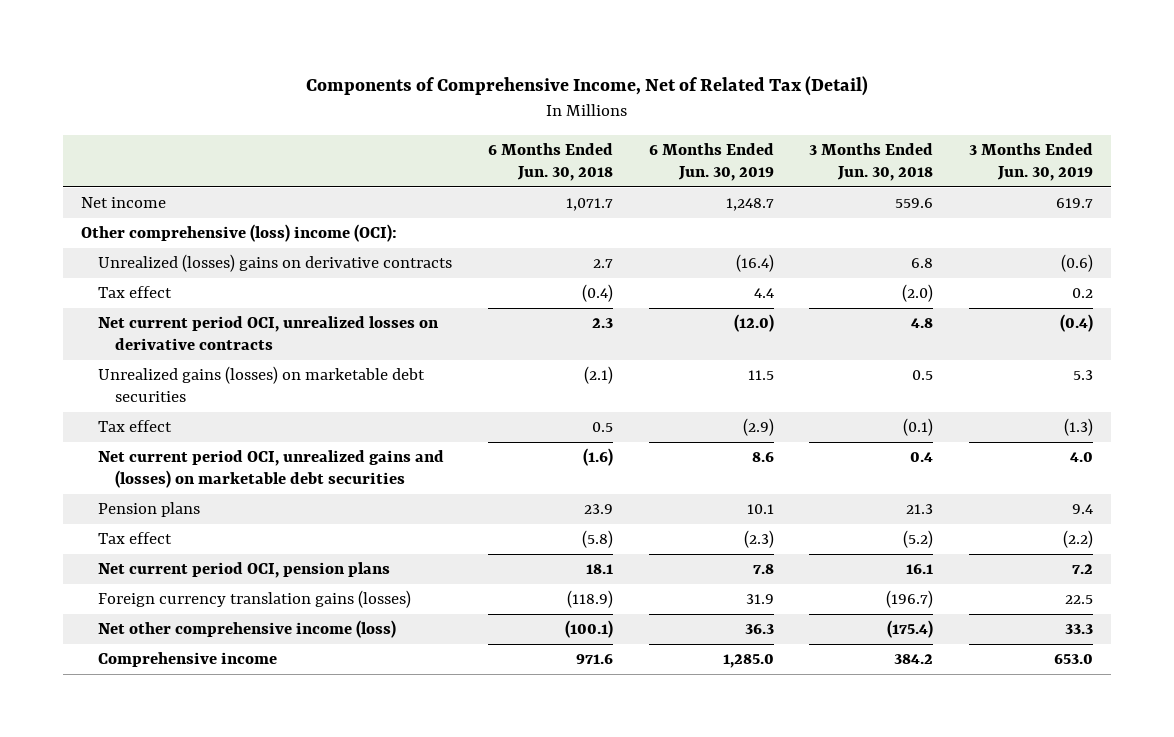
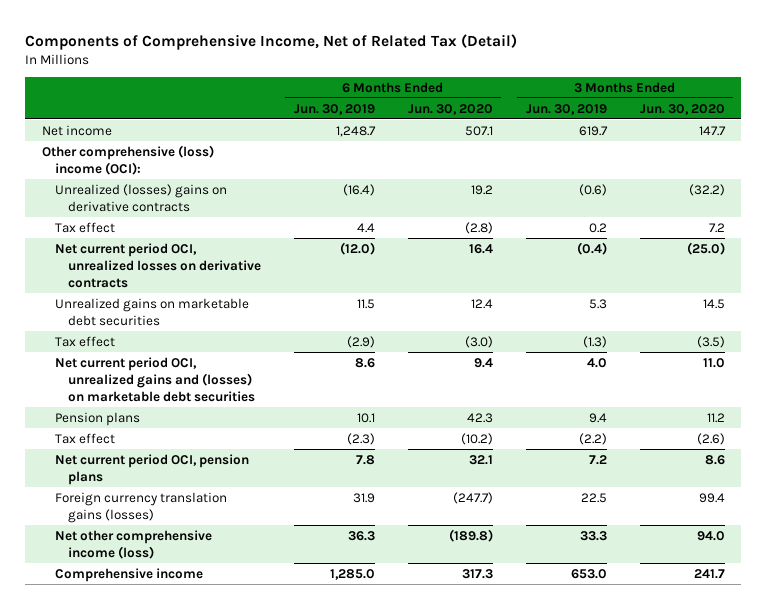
[487,142,613,181] 6 Months Ended Jun. 30, 2018 -> none
[809,142,934,181] 3 Months Ended Jun. 30, 2018 -> none
none -> [407,103,493,115] Jun. 30, 2020
none -> [639,103,725,115] Jun. 30, 2020
[97,366,425,403] Unrealized gains (losses) on marketable debt securities -> [54,297,249,326] Unrealized gains on marketable debt securities

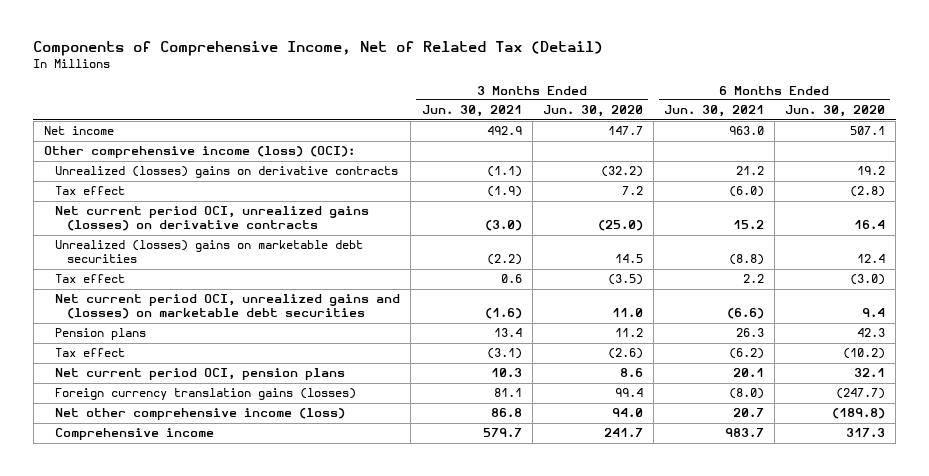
[293,103,375,115] Jun. 30, 2019 -> none
[525,103,607,115] Jun. 30, 2019 -> none
none -> [421,105,522,118] Jun. 30, 2021
none -> [663,105,764,118] Jun. 30, 2021
[41,144,214,175] Other comprehensive (loss) income (OCI): -> [44,146,356,159] Other comprehensive income (loss) (OCI):
[54,242,261,288] Net current period OCI, unrealized losses on derivative contracts -> [55,206,370,232] Net current period OCI, unrealized gains (losses) on derivative contracts
[54,297,249,326] Unrealized gains on marketable debt securities -> [55,240,364,264] Unrealized (losses) gains on marketable debt securities

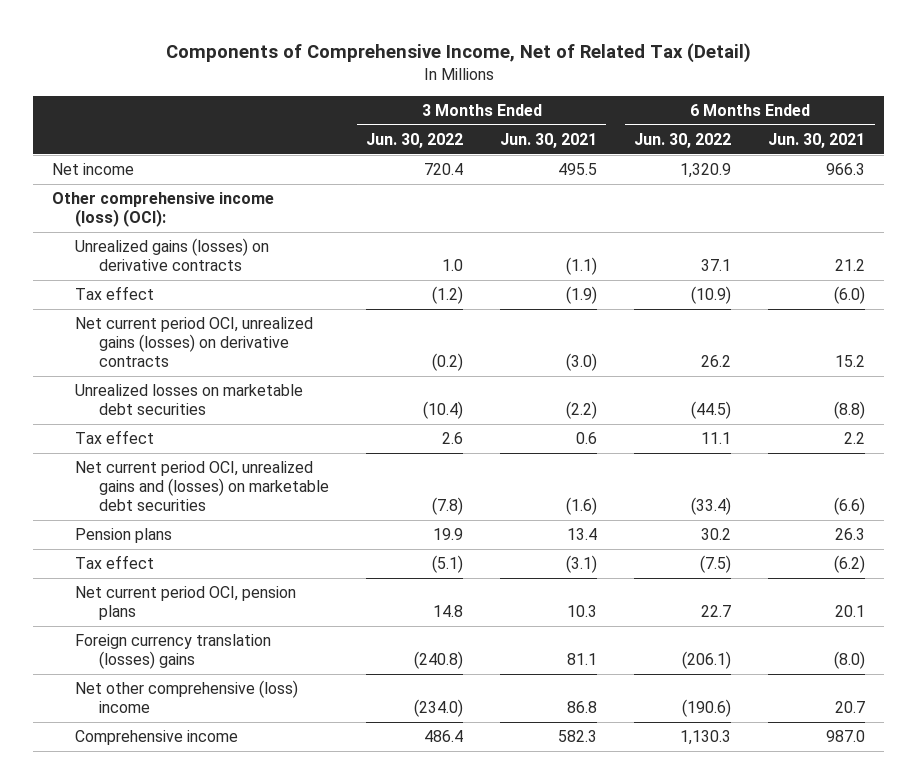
[542,105,643,118] Jun. 30, 2020 -> none
[785,105,886,118] Jun. 30, 2020 -> none
none -> [366,133,464,149] Jun. 30, 2022
none -> [634,133,732,149] Jun. 30, 2022
[486,126,522,136] 492.9 -> [558,163,598,176] 495.5
[728,126,764,136] 963.0 -> [826,163,866,176] 966.3
[55,166,399,179] Unrealized (losses) gains on derivative contracts -> [75,238,270,272] Unrealized gains (losses) on derivative contracts
[55,240,364,264] Unrealized (losses) gains on marketable debt securities -> [75,384,304,416] Unrealized losses on marketable debt securities
[55,388,357,401] Foreign currency translation gains (losses) -> [75,634,272,670] Foreign currency translation (losses) gains
[55,408,346,421] Net other comprehensive income (loss) -> [75,680,299,714] Net other comprehensive (loss) income
[482,428,522,438] 579.7 -> [558,730,598,743] 582.3
[724,428,764,438] 983.7 -> [826,730,866,743] 987.0

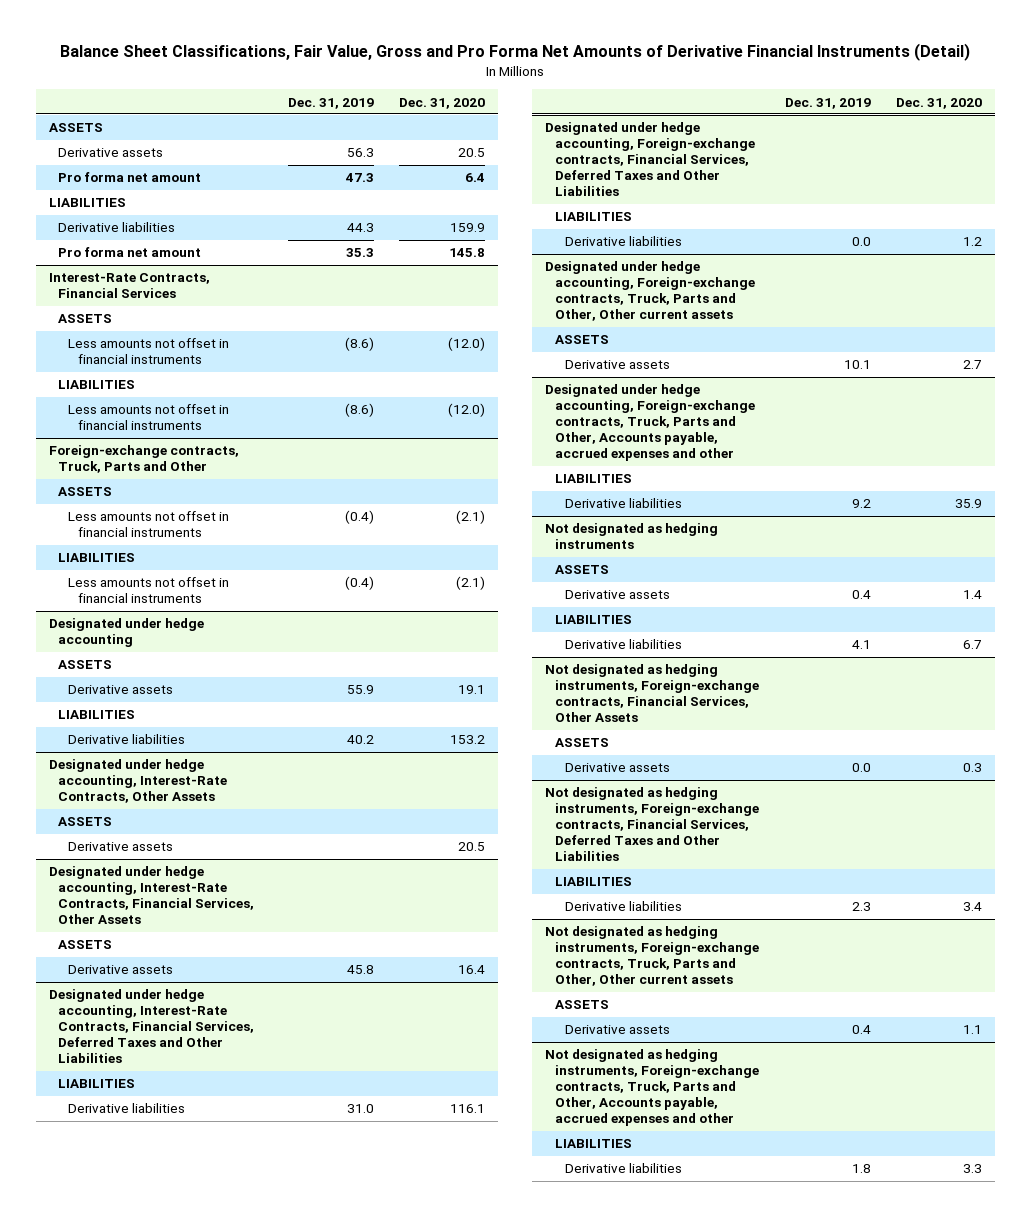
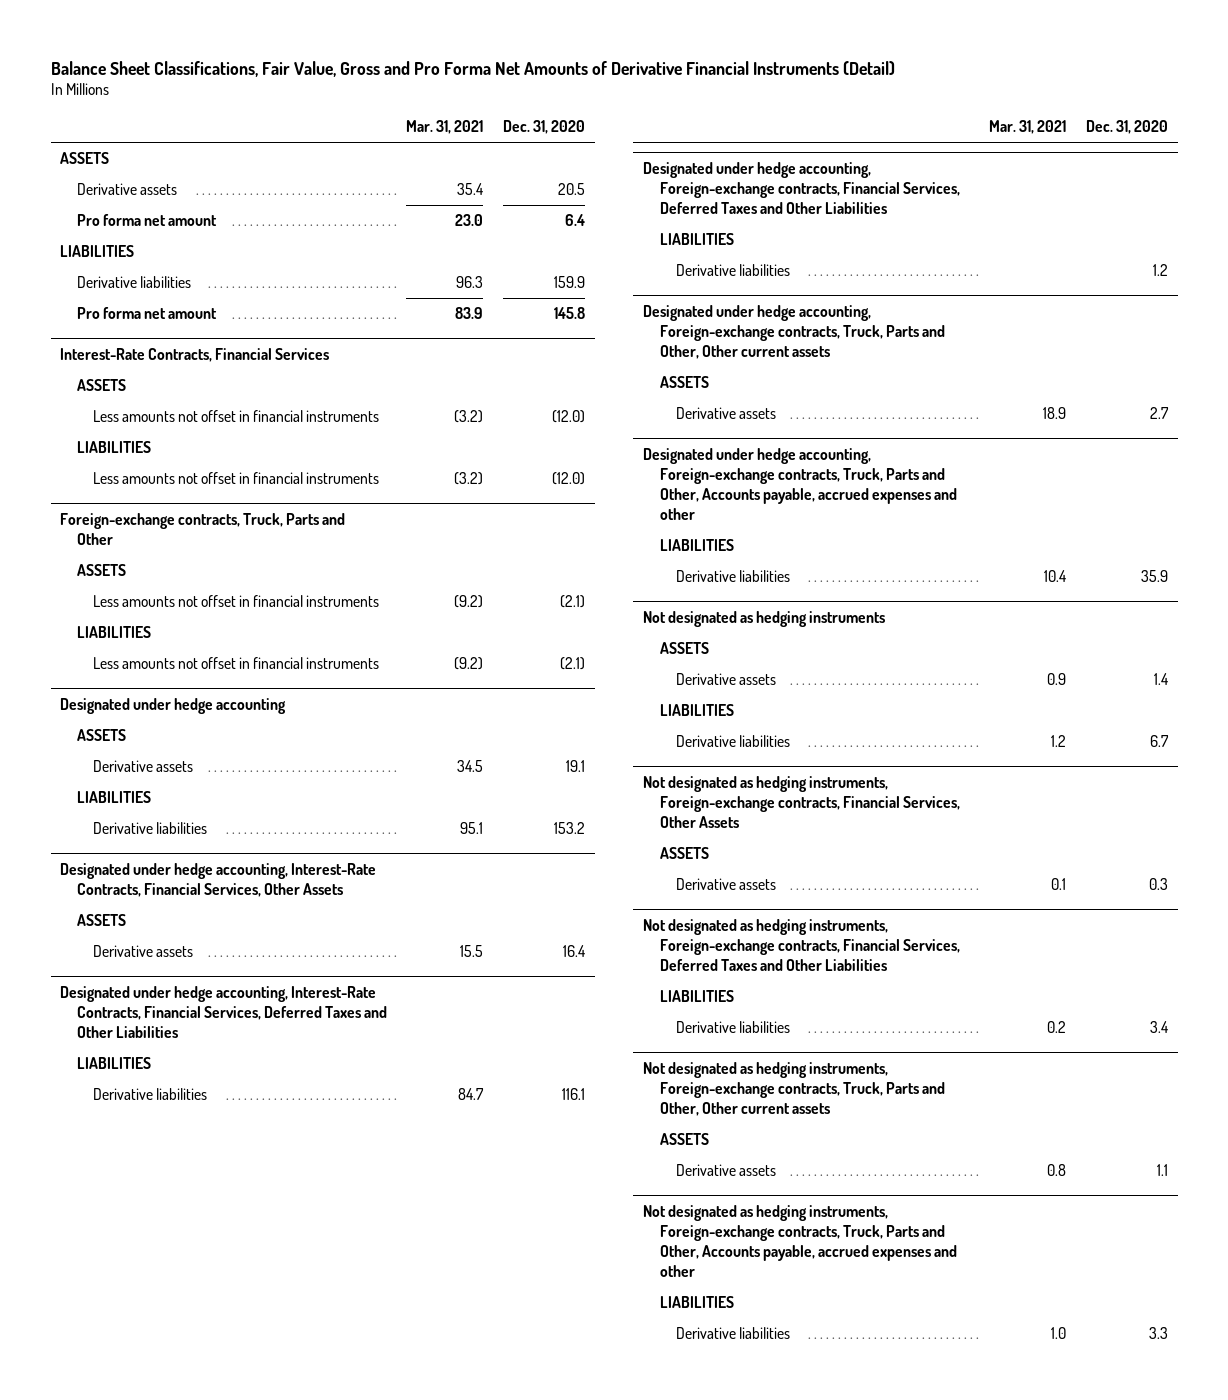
[287,97,374,109] Dec. 31, 2019 -> none
none -> [406,120,484,135] Mar. 31, 2021
[48,759,228,804] Designated under hedge accounting, Interest-Rate Contracts, Other Assets -> none
[58,817,113,827] ASSETS -> none
[68,842,174,852] Derivative assets -> none

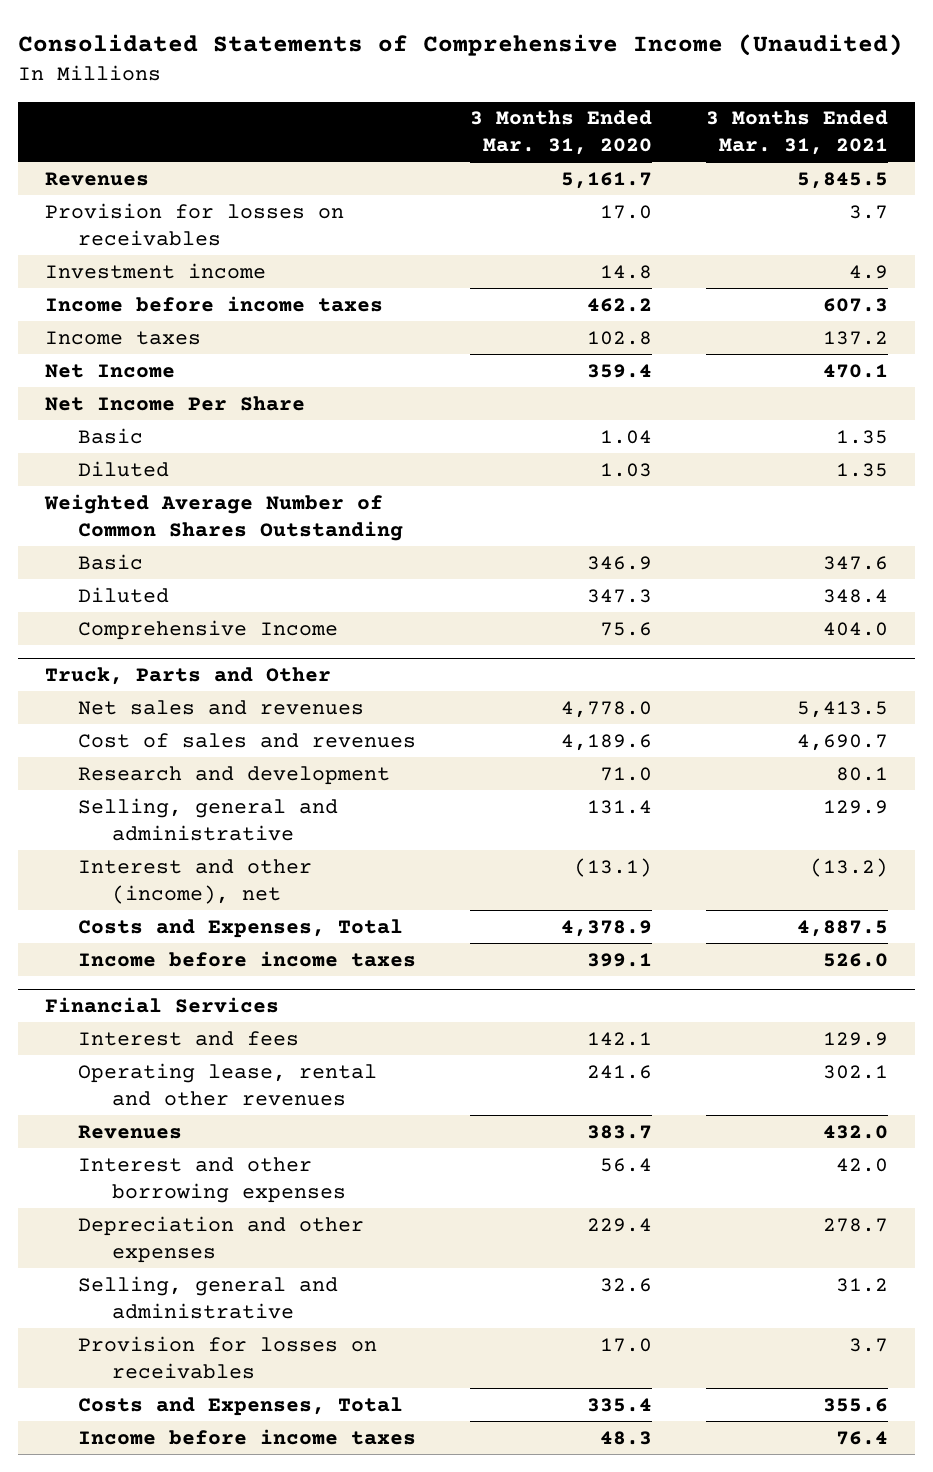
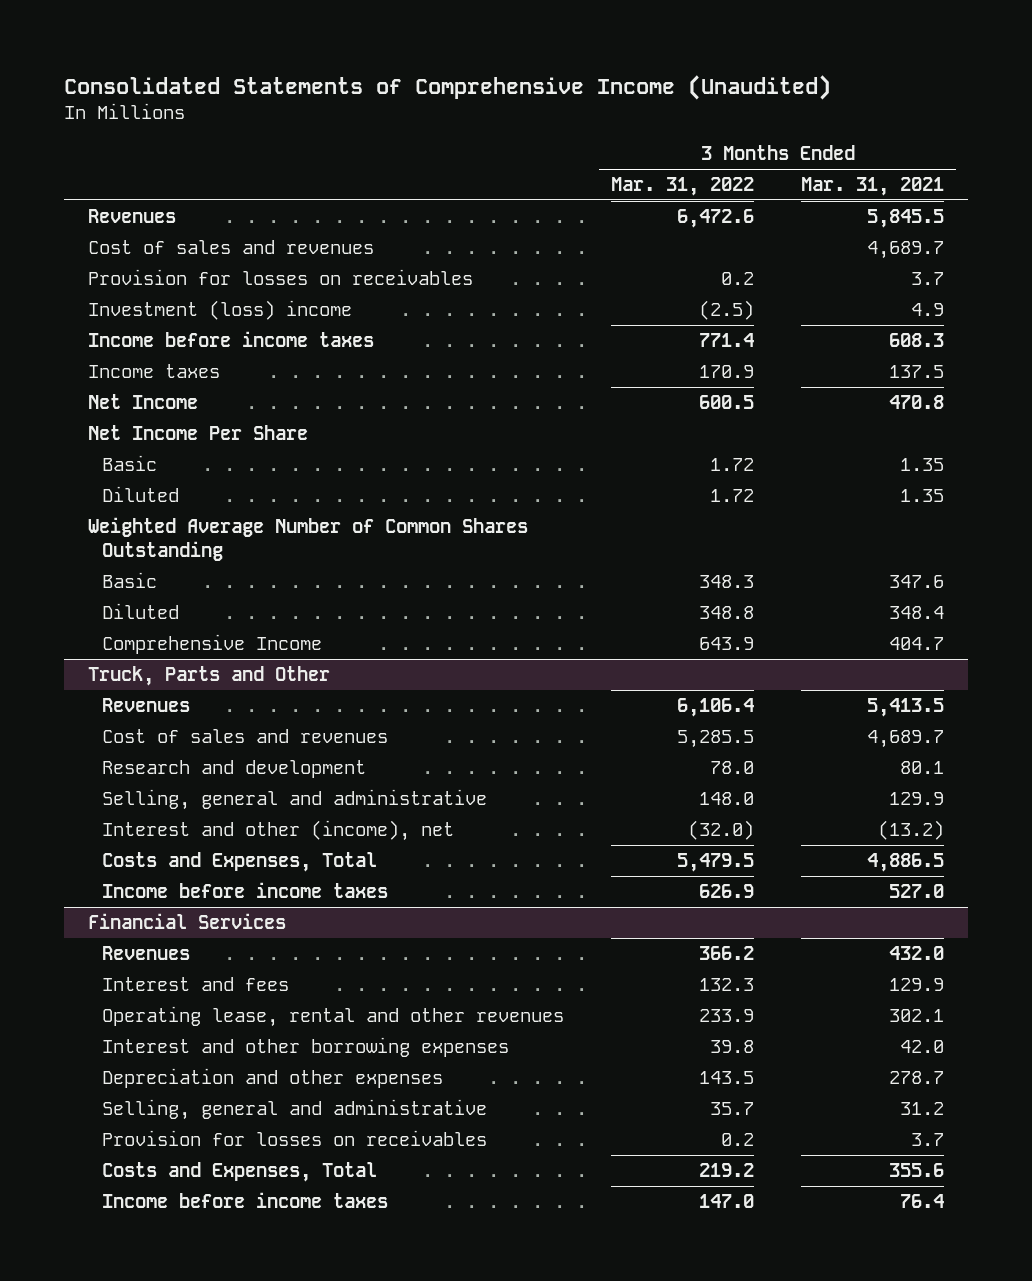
[470,110,653,156] 3 Months Ended Mar. 31, 2020 -> none
none -> [610,177,754,197] Mar. 31, 2022
none -> [88,240,375,255] Cost of sales and revenues
[44,262,266,279] Investment income -> [88,300,353,321] Investment (loss) income
[823,297,889,312] 607.3 -> [889,333,945,348] 608.3
[823,330,889,345] 137.2 -> [889,365,945,379] 137.5
[823,363,889,378] 470.1 -> [889,395,945,410] 470.8
[823,621,889,636] 404.0 -> [889,637,945,651] 404.7
[78,699,365,715] Net sales and revenues -> [101,698,190,713] Revenues
[797,733,889,751] 4,690.7 -> [867,730,945,749] 4,689.7
[797,919,889,937] 4,887.5 -> [867,853,945,873] 4,886.5
[823,952,889,967] 526.0 -> [889,884,945,899] 527.0
[78,1124,183,1139] Revenues -> [101,946,190,961] Revenues

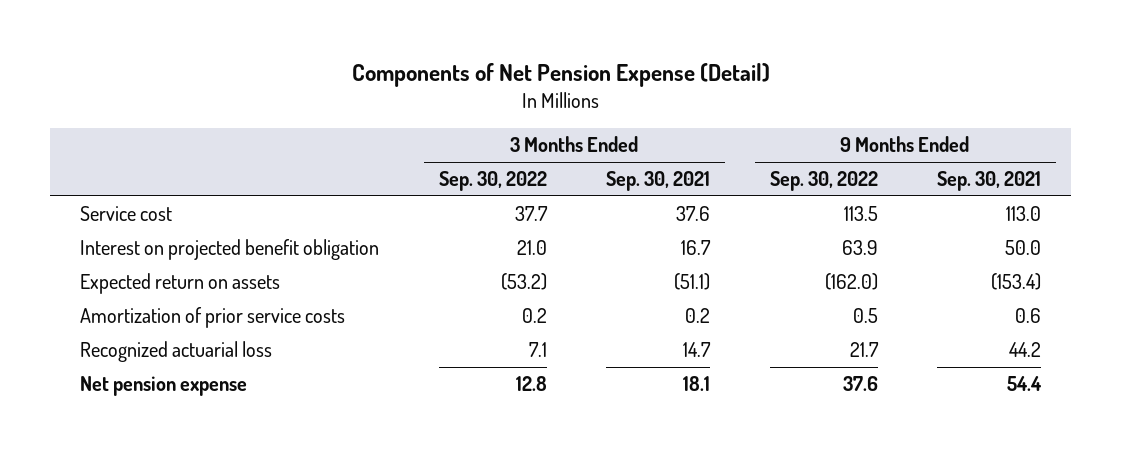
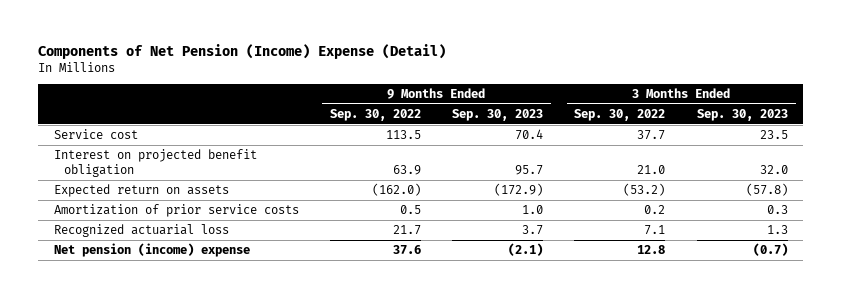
[351,63,770,88] Components of Net Pension Expense (Detail) -> [37,44,446,60] Components of Net Pension (Income) Expense (Detail)
[606,171,711,192] Sep. 30, 2021 -> none
[937,171,1042,192] Sep. 30, 2021 -> none
none -> [452,109,544,122] Sep. 30, 2023
none -> [696,109,788,122] Sep. 30, 2023
[80,376,248,397] Net pension expense -> [53,243,250,258] Net pension (income) expense

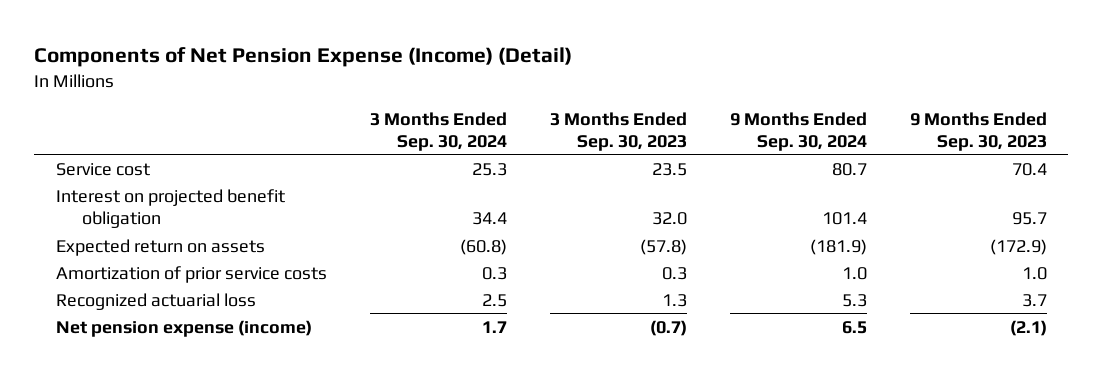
[37,44,446,60] Components of Net Pension (Income) Expense (Detail) -> [34,47,573,68] Components of Net Pension Expense (Income) (Detail)
[329,109,421,122] Sep. 30, 2022 -> none
[574,109,666,122] Sep. 30, 2022 -> none
none -> [369,111,507,151] 3 Months Ended Sep. 30, 2024
none -> [729,111,867,151] 9 Months Ended Sep. 30, 2024
[53,243,250,258] Net pension (income) expense -> [55,319,312,337] Net pension expense (income)

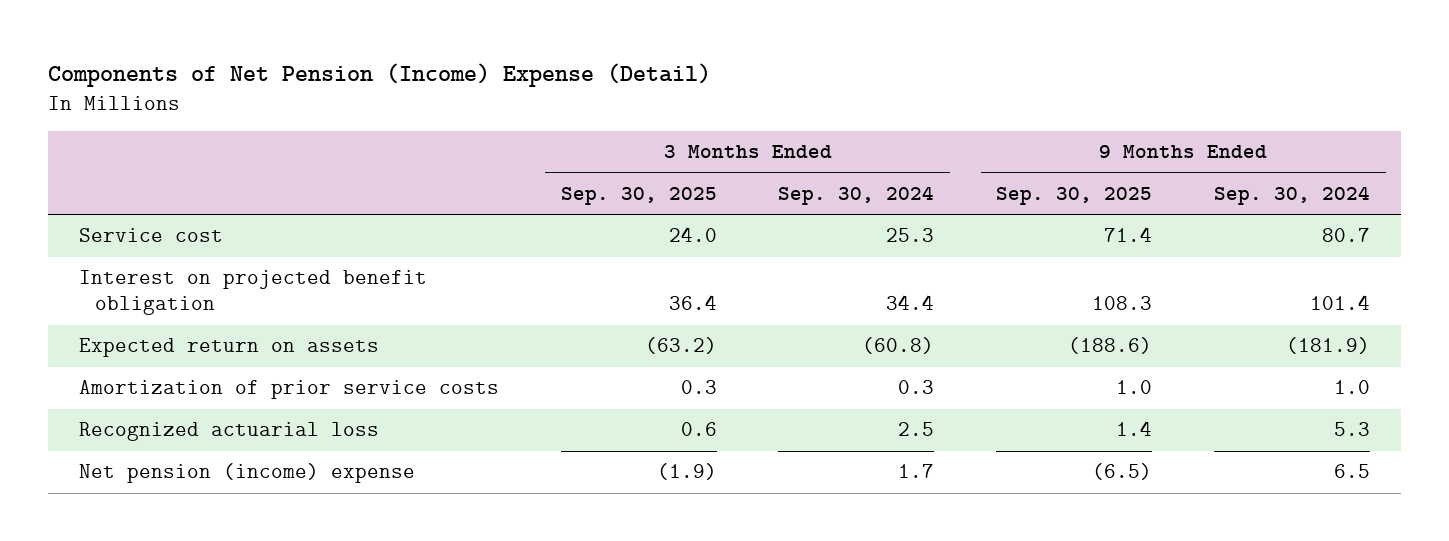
[34,47,573,68] Components of Net Pension Expense (Income) (Detail) -> [47,62,711,87] Components of Net Pension (Income) Expense (Detail)
[549,111,687,151] 3 Months Ended Sep. 30, 2023 -> none
[909,111,1047,151] 9 Months Ended Sep. 30, 2023 -> none
none -> [560,187,717,206] Sep. 30, 2025
none -> [996,187,1153,206] Sep. 30, 2025
[55,319,312,337] Net pension expense (income) -> [78,463,415,484] Net pension (income) expense

